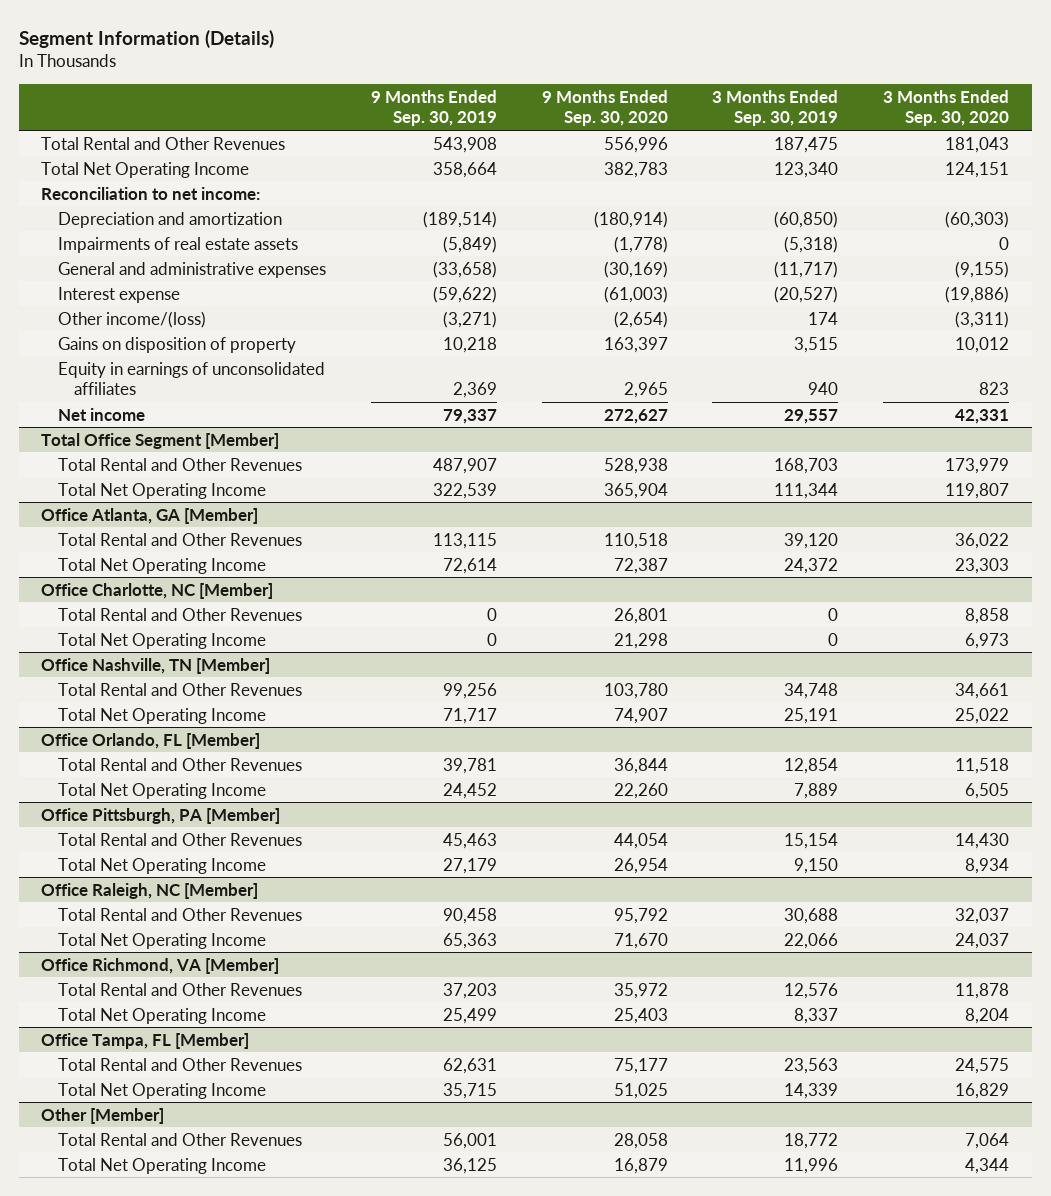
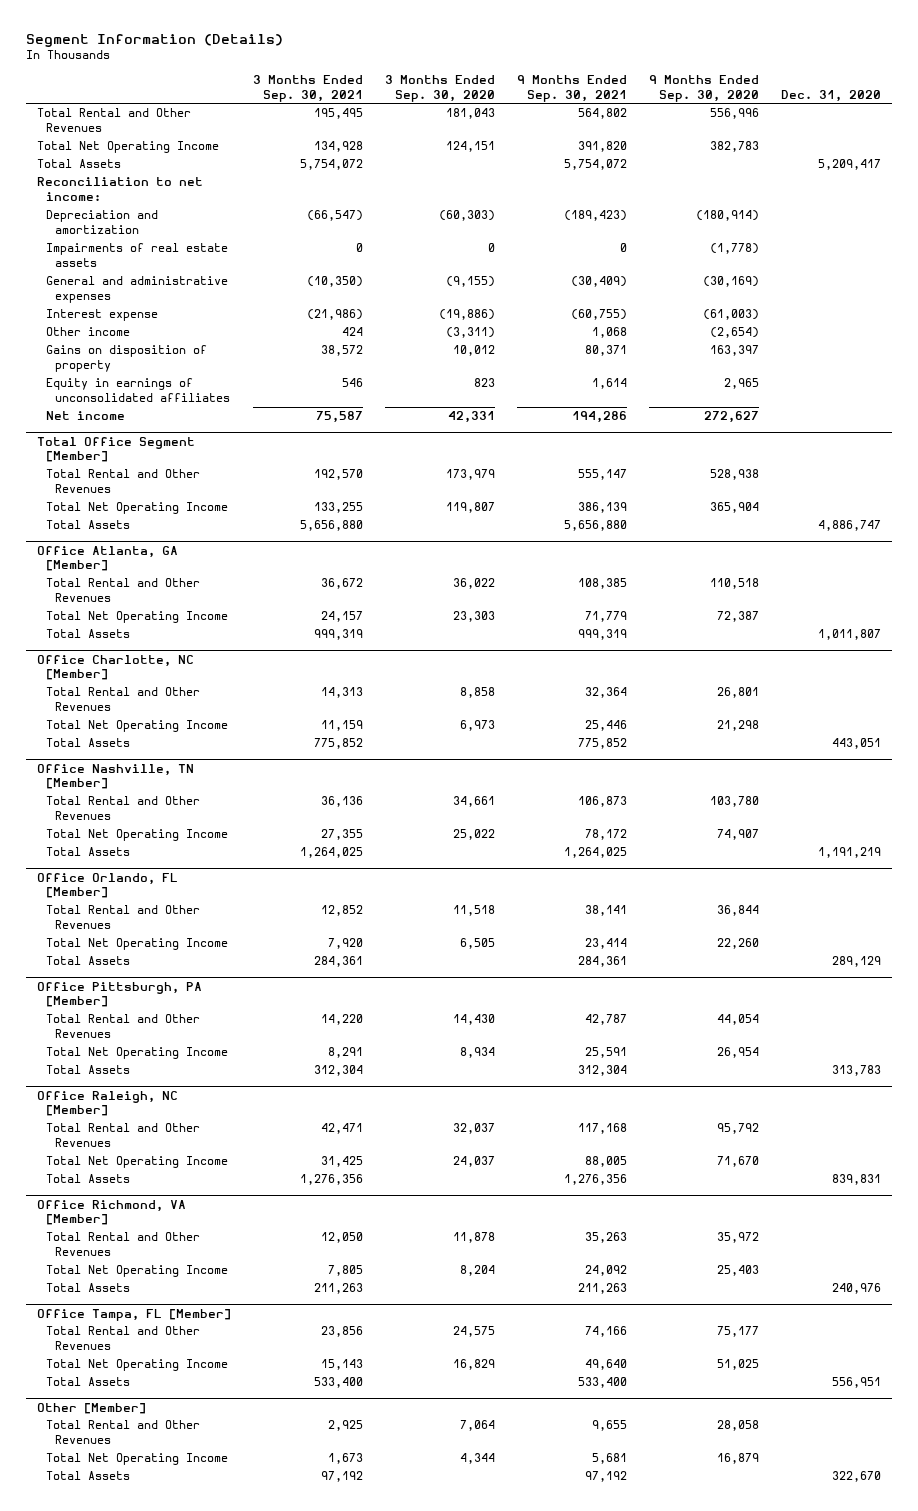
[370,89,497,127] 9 Months Ended Sep. 30, 2019 -> none
[712,89,839,127] 3 Months Ended Sep. 30, 2019 -> none
none -> [252,75,363,102] 3 Months Ended Sep. 30, 2021
none -> [517,75,628,102] 9 Months Ended Sep. 30, 2021
none -> [781,89,882,102] Dec. 31, 2020
none -> [36,159,121,169] Total Assets
[57,310,206,328] Other income/(loss) -> [45,327,130,337] Other income
none -> [45,520,130,530] Total Assets
none -> [45,629,130,639] Total Assets
none -> [45,738,130,748] Total Assets
none -> [45,847,130,857] Total Assets
none -> [45,956,130,966] Total Assets
none -> [45,1065,130,1075] Total Assets
none -> [45,1174,130,1184] Total Assets
none -> [45,1283,130,1293] Total Assets
none -> [45,1377,130,1387] Total Assets
none -> [45,1471,130,1481] Total Assets

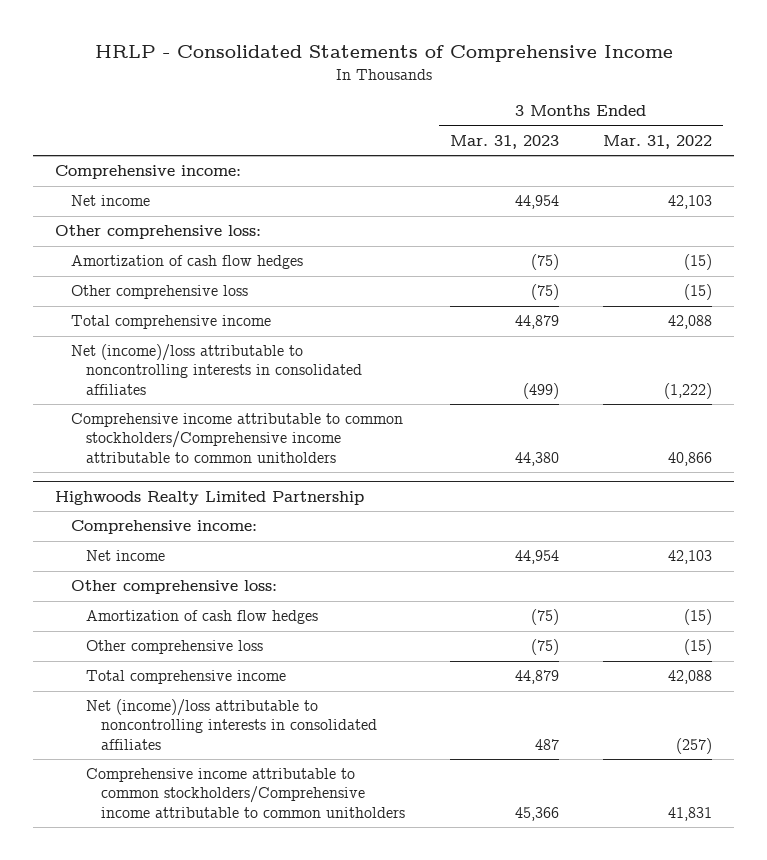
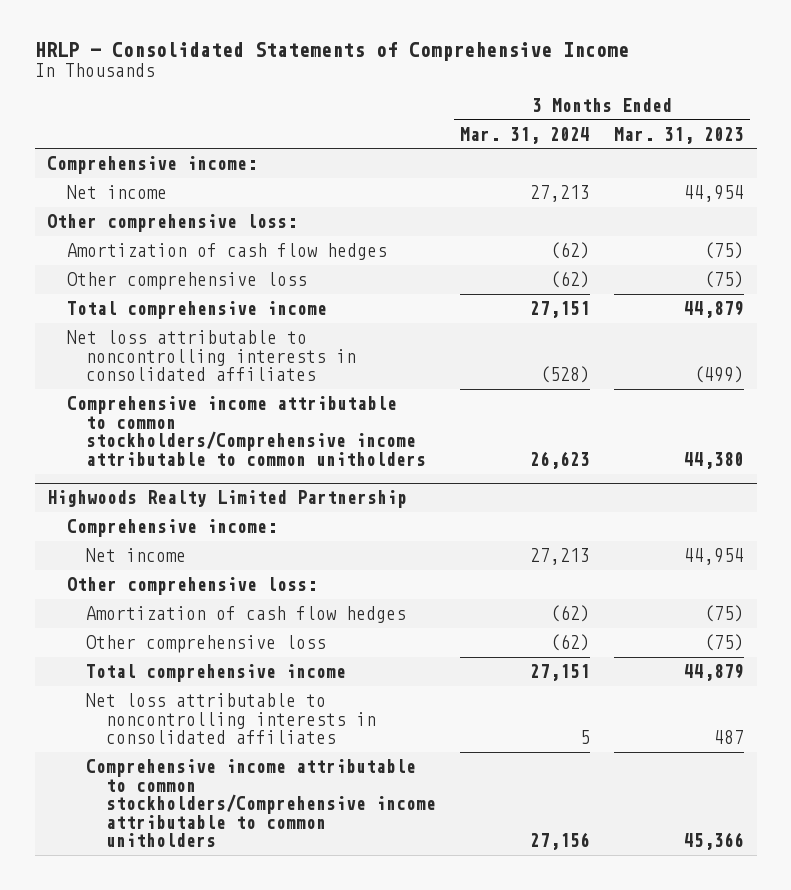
[603,135,713,150] Mar. 31, 2022 -> none
none -> [459,126,590,144] Mar. 31, 2024
[70,344,362,395] Net (income)/loss attributable to noncontrolling interests in consolidated affiliates -> [66,329,357,382] Net loss attributable to noncontrolling interests in consolidated affiliates
[85,699,378,750] Net (income)/loss attributable to noncontrolling interests in consolidated affiliates -> [86,692,376,745] Net loss attributable to noncontrolling interests in consolidated affiliates

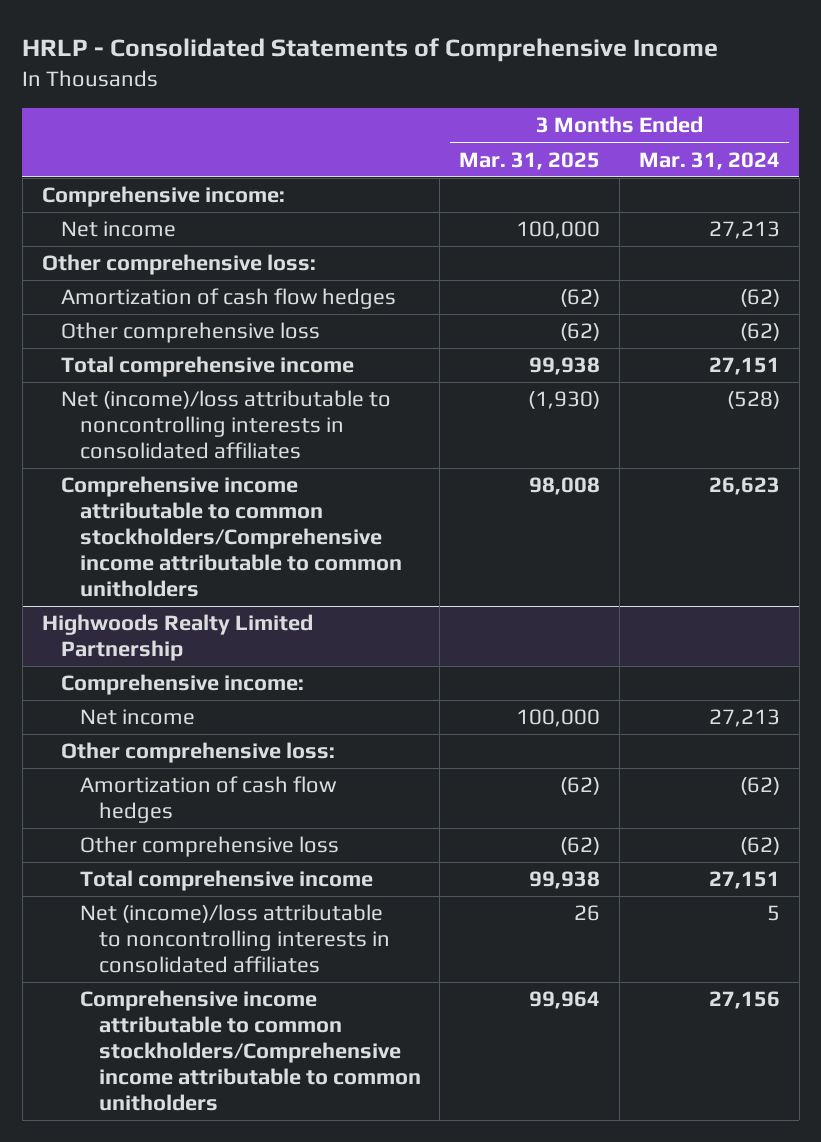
[614,126,745,144] Mar. 31, 2023 -> none
none -> [459,151,601,170] Mar. 31, 2025
[66,329,357,382] Net loss attributable to noncontrolling interests in consolidated affiliates -> [60,390,391,460] Net (income)/loss attributable to noncontrolling interests in consolidated affiliates
[86,692,376,745] Net loss attributable to noncontrolling interests in consolidated affiliates -> [79,904,390,974] Net (income)/loss attributable to noncontrolling interests in consolidated affiliates

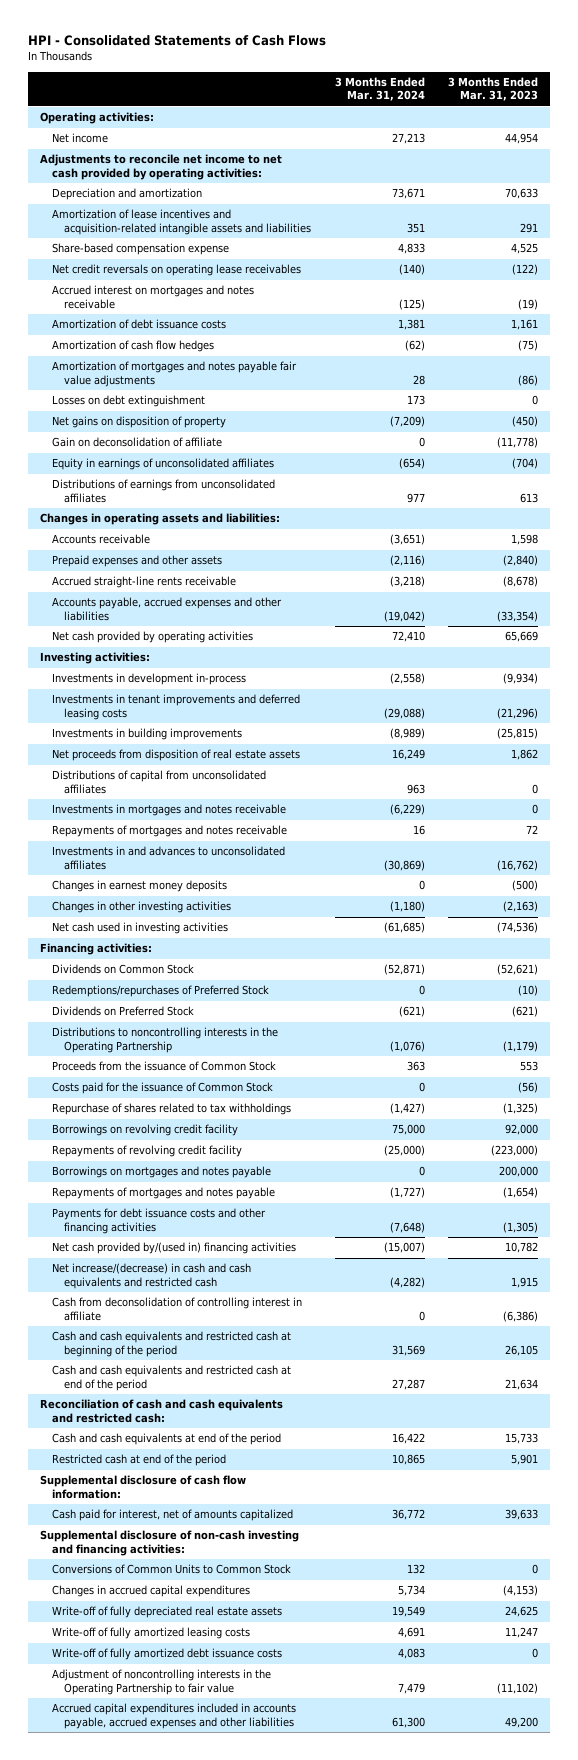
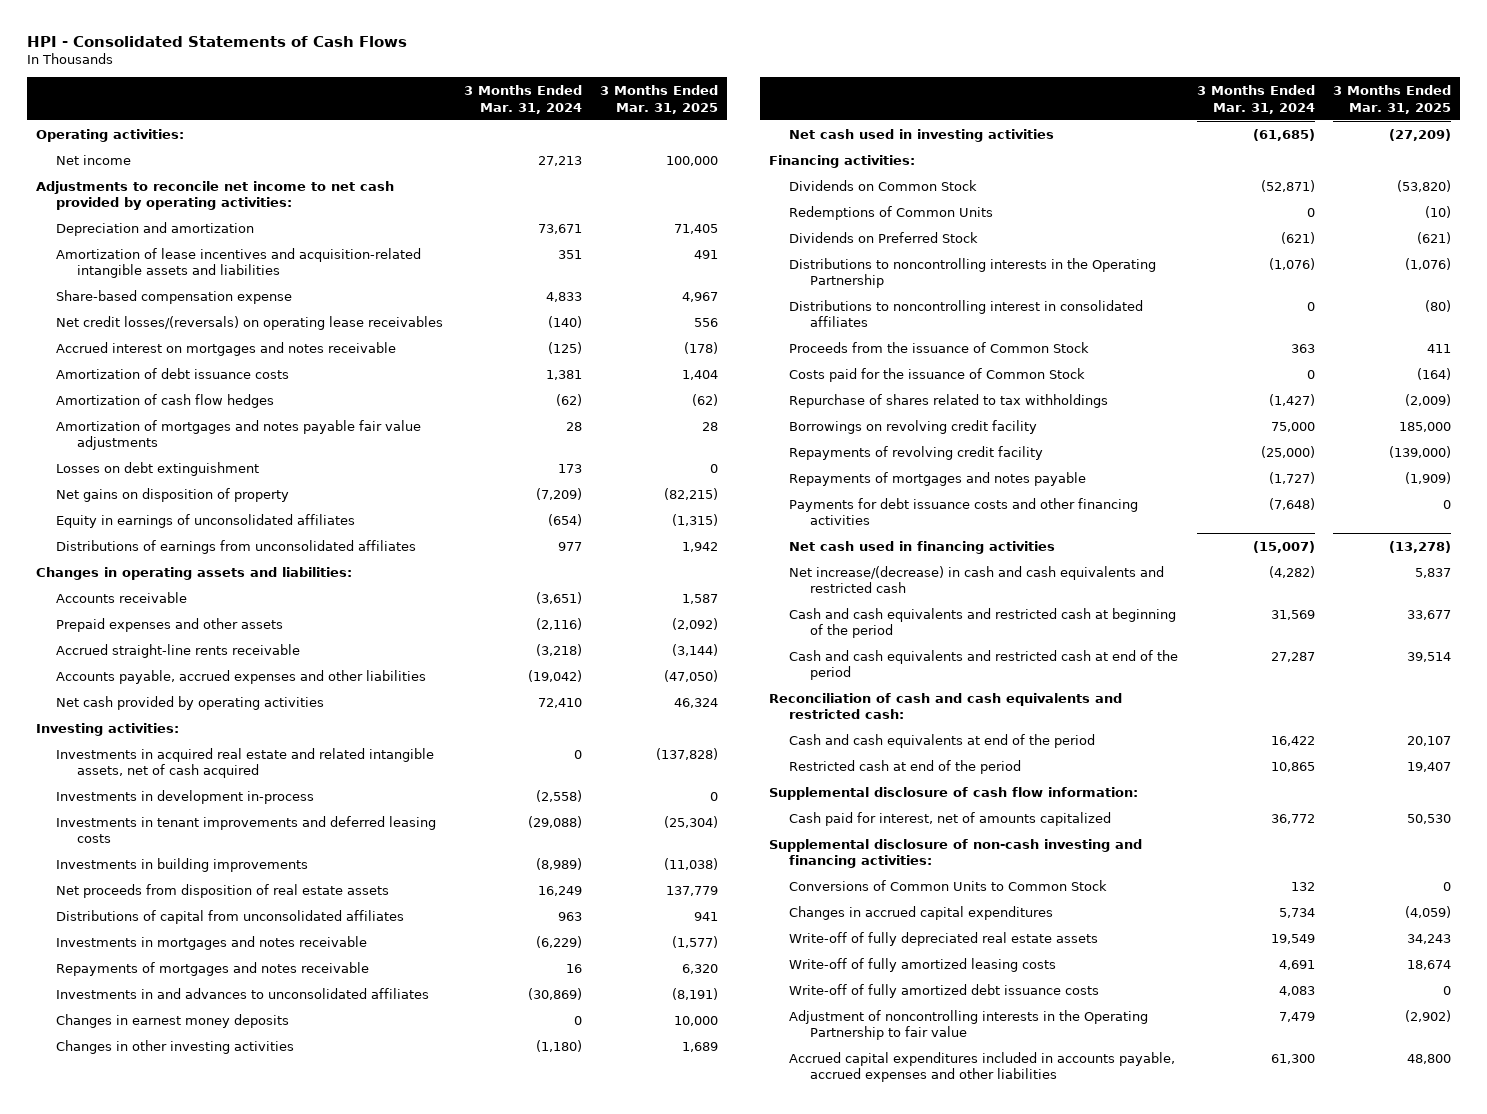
[448,76,539,102] 3 Months Ended Mar. 31, 2023 -> none
none -> [600,84,719,114] 3 Months Ended Mar. 31, 2025
[52,264,302,277] Net credit reversals on operating lease receivables -> [56,315,444,330] Net credit losses/(reversals) on operating lease receivables
[52,437,223,448] Gain on deconsolidation of affiliate -> none
none -> [56,747,435,779] Investments in acquired real estate and related intangible assets, net of cash acquired
[52,985,270,998] Redemptions/repurchases of Preferred Stock -> none
none -> [789,205,994,220] Redemptions of Common Units
none -> [789,299,1144,328] Distributions to noncontrolling interest in consolidated affiliates
[52,1166,272,1179] Borrowings on mortgages and notes payable -> none
[52,1242,297,1255] Net cash provided by/(used in) financing activities -> [789,540,1056,554] Net cash used in financing activities
[52,1297,303,1321] Cash from deconsolidation of controlling interest in affiliate -> none

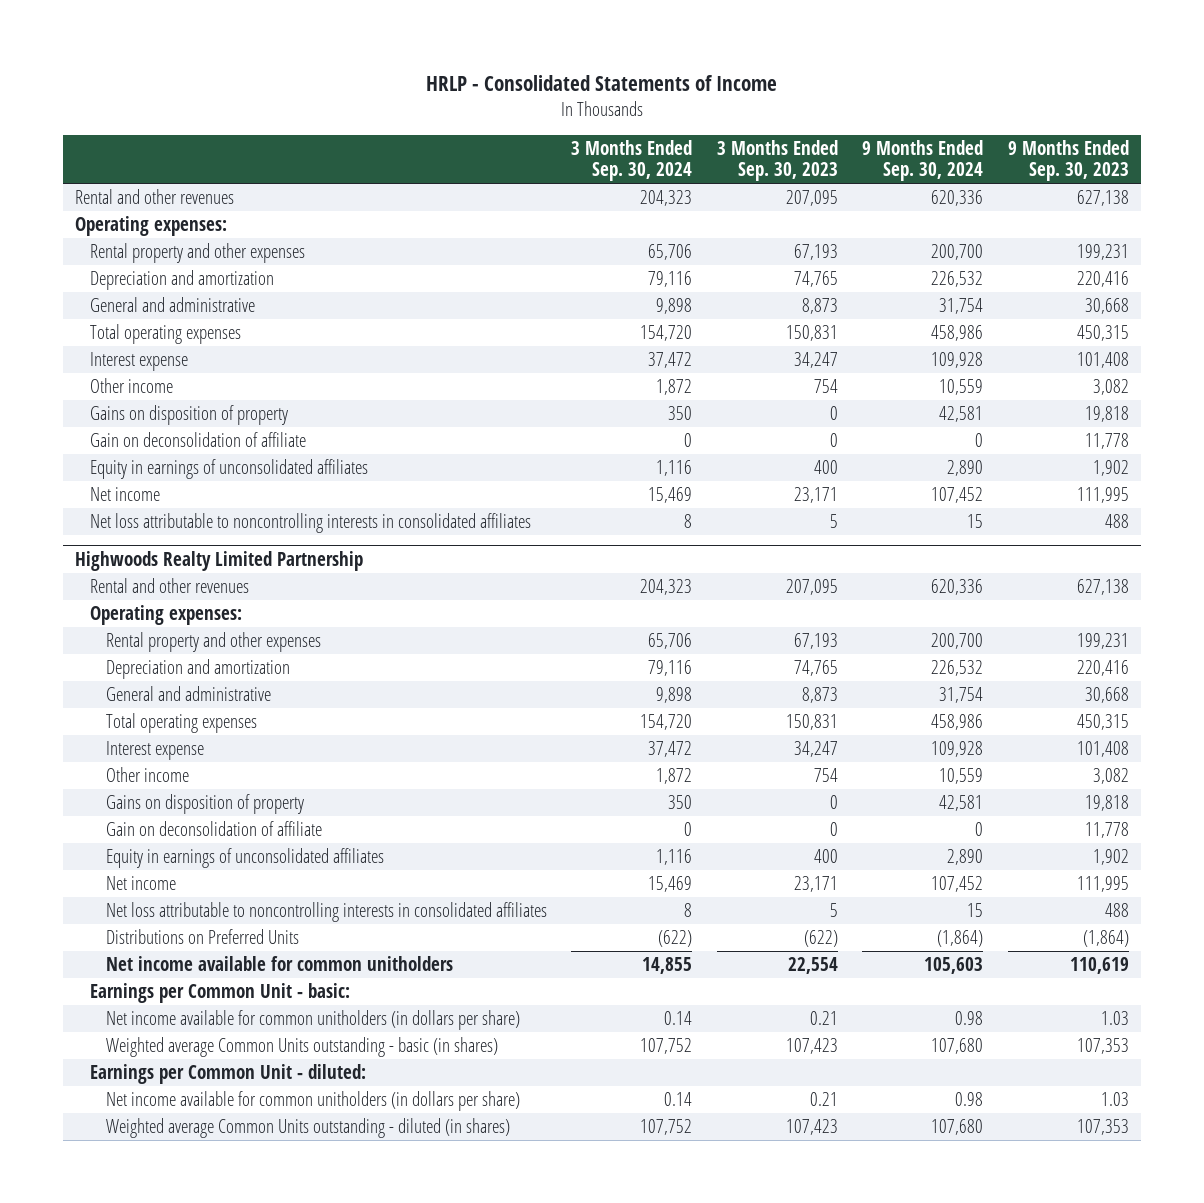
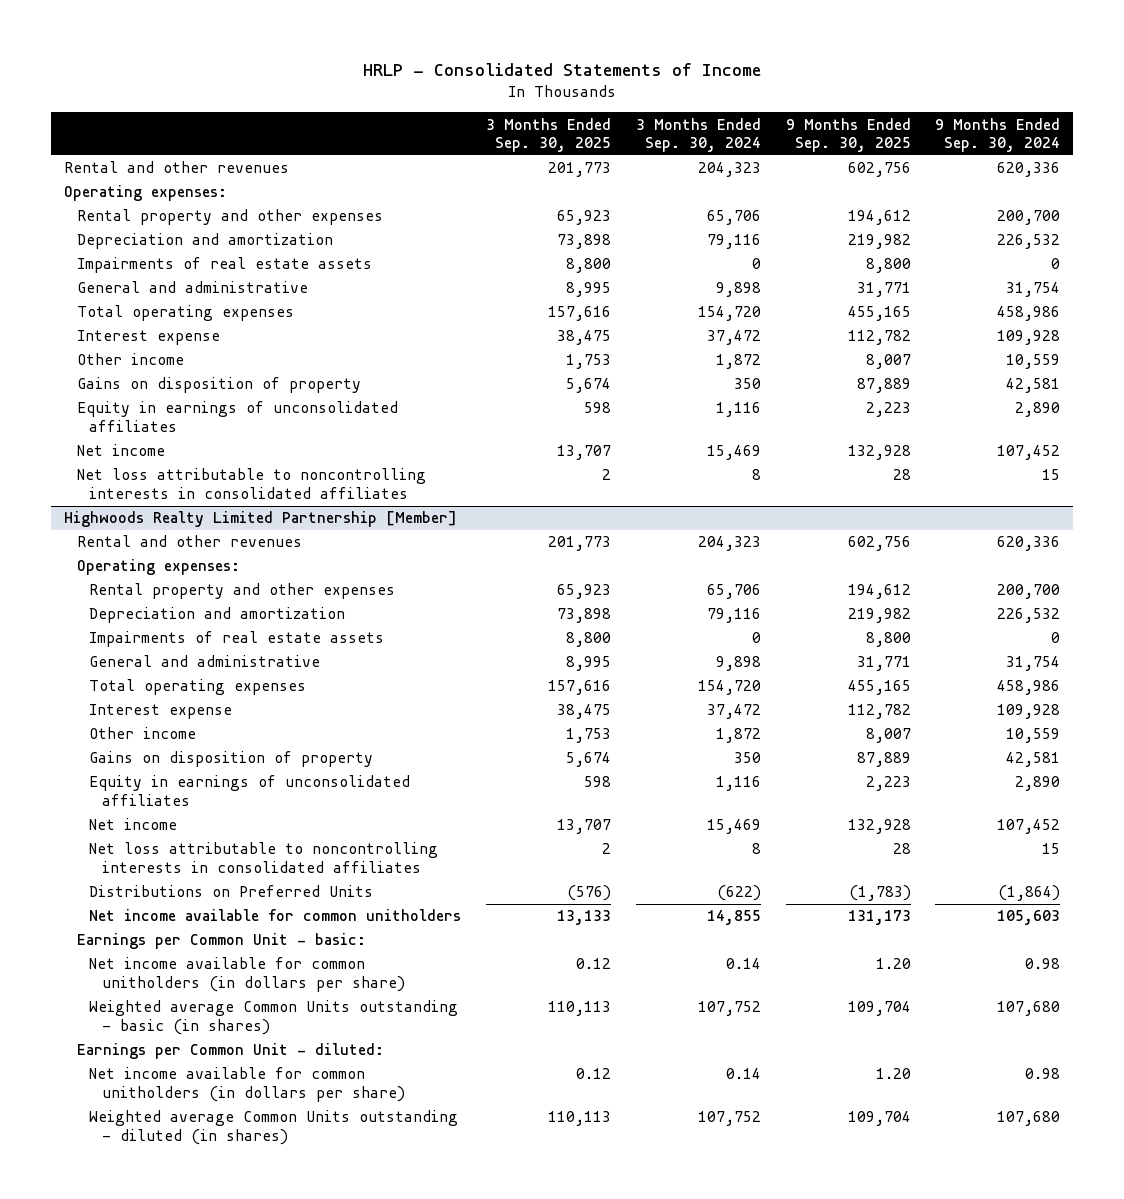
[716,139,838,182] 3 Months Ended Sep. 30, 2023 -> none
[1007,139,1129,182] 9 Months Ended Sep. 30, 2023 -> none
none -> [486,117,612,153] 3 Months Ended Sep. 30, 2025
none -> [785,117,911,153] 9 Months Ended Sep. 30, 2025
none -> [76,257,372,274] Impairments of real estate assets
[90,431,307,447] Gain on deconsolidation of affiliate -> none
[74,550,363,571] Highwoods Realty Limited Partnership -> [63,511,457,528] Highwoods Realty Limited Partnership [Member]
none -> [89,631,385,648] Impairments of real estate assets
[105,820,322,836] Gain on deconsolidation of affiliate -> none

